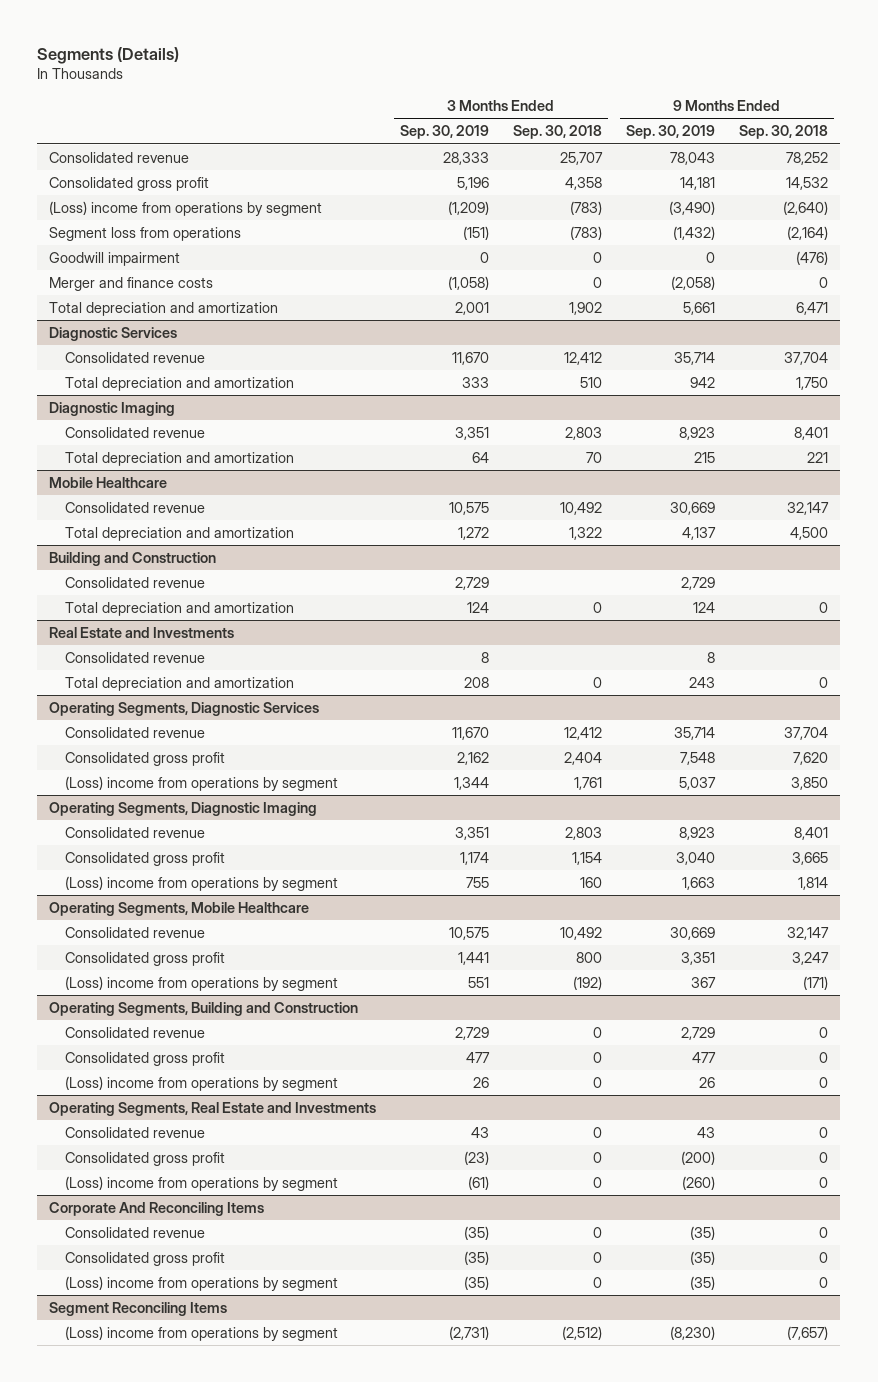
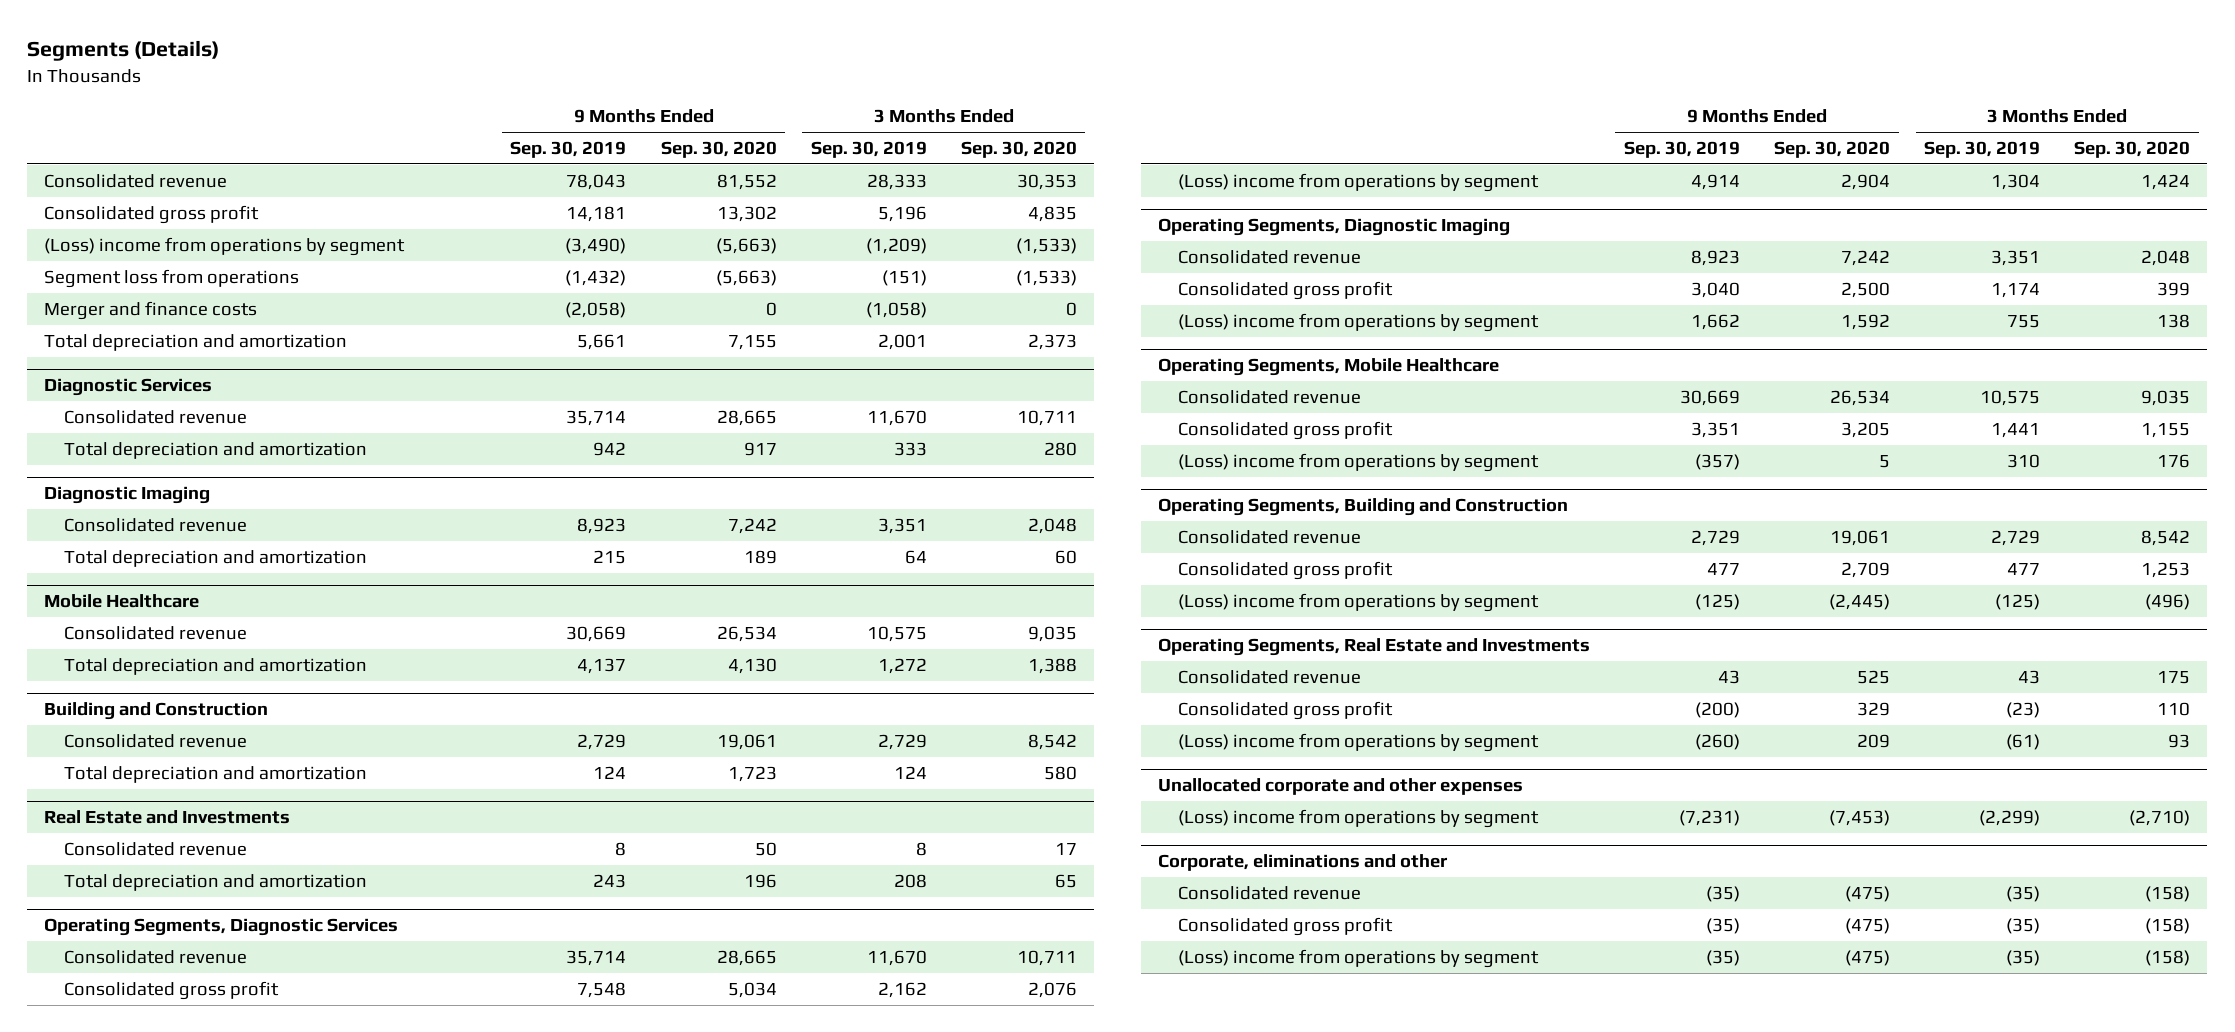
[513,125,603,140] Sep. 30, 2018 -> none
[739,125,829,140] Sep. 30, 2018 -> none
none -> [660,141,777,159] Sep. 30, 2020
none -> [960,141,1077,159] Sep. 30, 2020
[49,251,181,266] Goodwill impairment -> none
[454,776,490,790] 1,344 -> [1991,173,2041,190] 1,304
[679,776,717,790] 5,037 -> [1690,173,1740,190] 4,914
[682,876,716,890] 1,663 -> [1690,313,1740,330] 1,662
[468,976,490,988] 551 -> [2007,453,2041,468] 310
[691,976,717,988] 367 -> [1694,453,1740,470] (357)
[473,1076,490,1088] 26 -> [1995,593,2041,610] (125)
[699,1076,716,1088] 26 -> [1694,593,1740,610] (125)
[49,1201,265,1216] Corporate And Reconciling Items -> none
none -> [1157,778,1523,796] Unallocated corporate and other expenses
none -> [1177,808,1539,828] (Loss) income from operations by segment
none -> [1157,854,1448,872] Corporate, eliminations and other
[49,1301,228,1316] Segment Reconciling Items -> none
[64,1325,338,1341] (Loss) income from operations by segment -> none

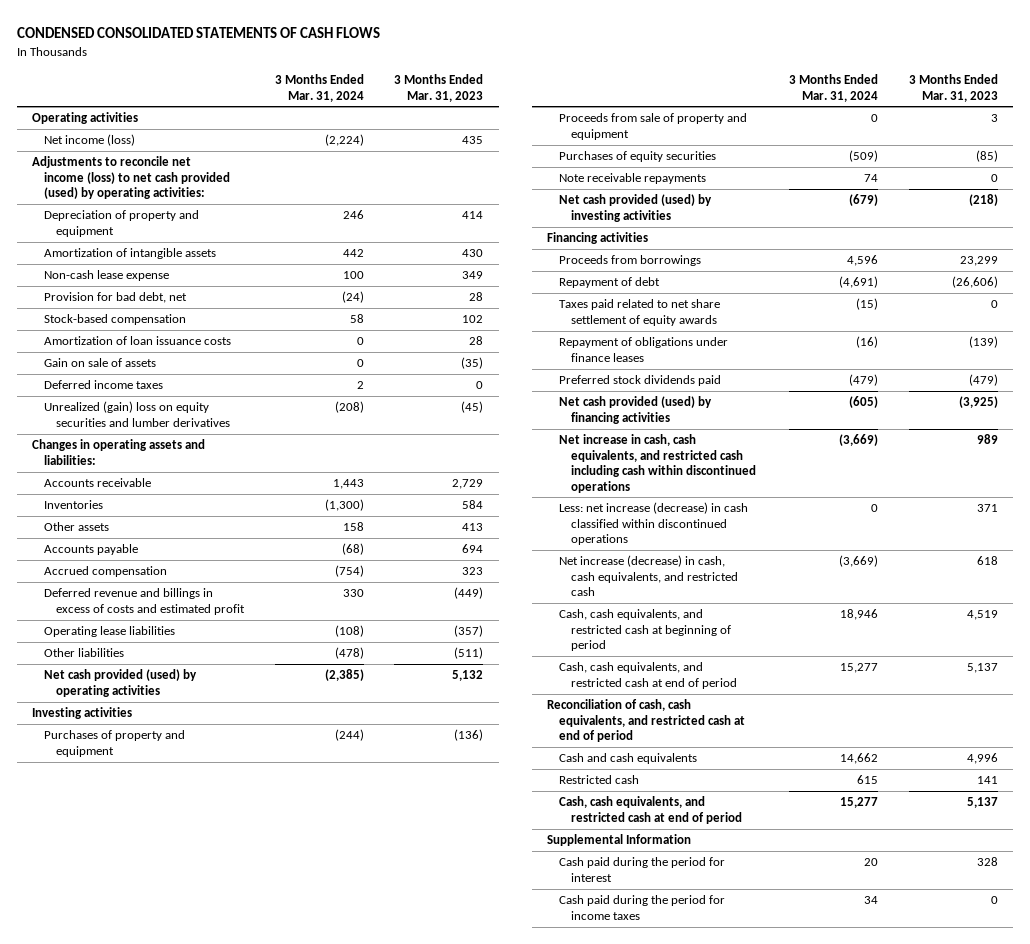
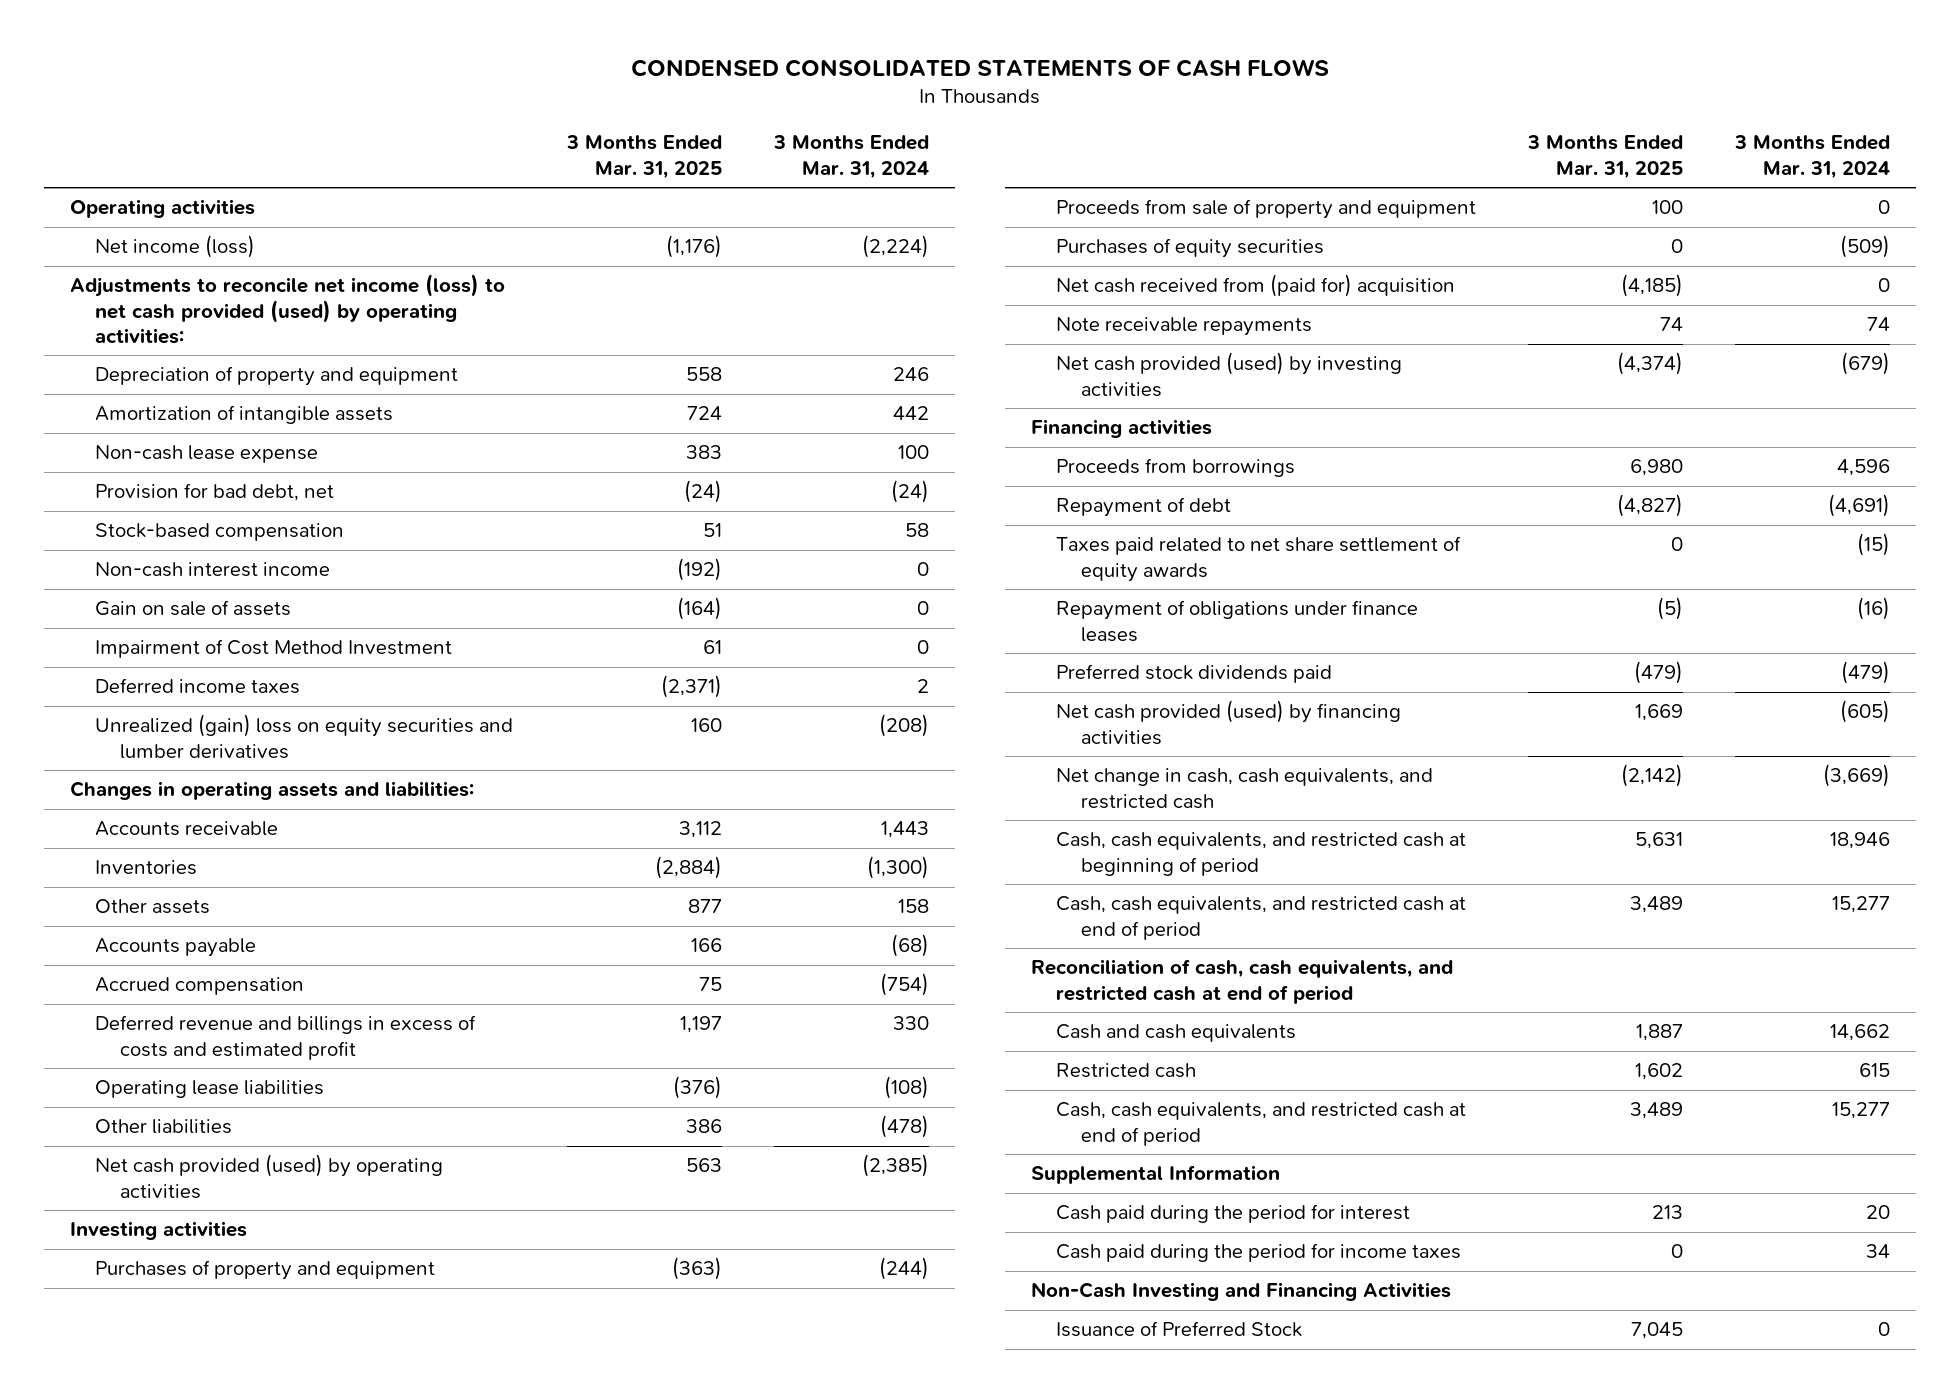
[394,74,484,102] 3 Months Ended Mar. 31, 2023 -> none
none -> [565,135,722,179] 3 Months Ended Mar. 31, 2025
[44,336,232,346] Amortization of loan issuance costs -> none
none -> [94,562,330,578] Non-cash interest income
none -> [94,639,452,659] Impairment of Cost Method Investment
none -> [1056,274,1456,298] Net cash received from (paid for) acquisition
[558,434,756,493] Net increase in cash, cash equivalents, and restricted cash including cash within discontinued operations -> none
[558,502,748,546] Less: net increase (decrease) in cash classified within discontinued operations -> none
[558,555,738,597] Net increase (decrease) in cash, cash equivalents, and restricted cash -> [1056,768,1434,809] Net change in cash, cash equivalents, and restricted cash
none -> [1031,1282,1452,1302] Non-Cash Investing and Financing Activities
none -> [1056,1321,1303,1338] Issuance of Preferred Stock

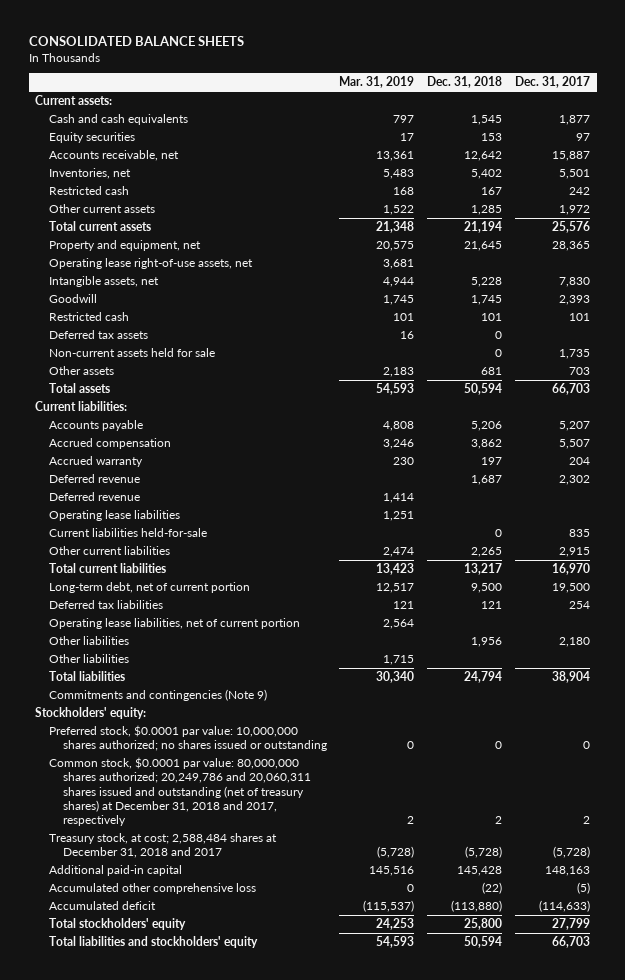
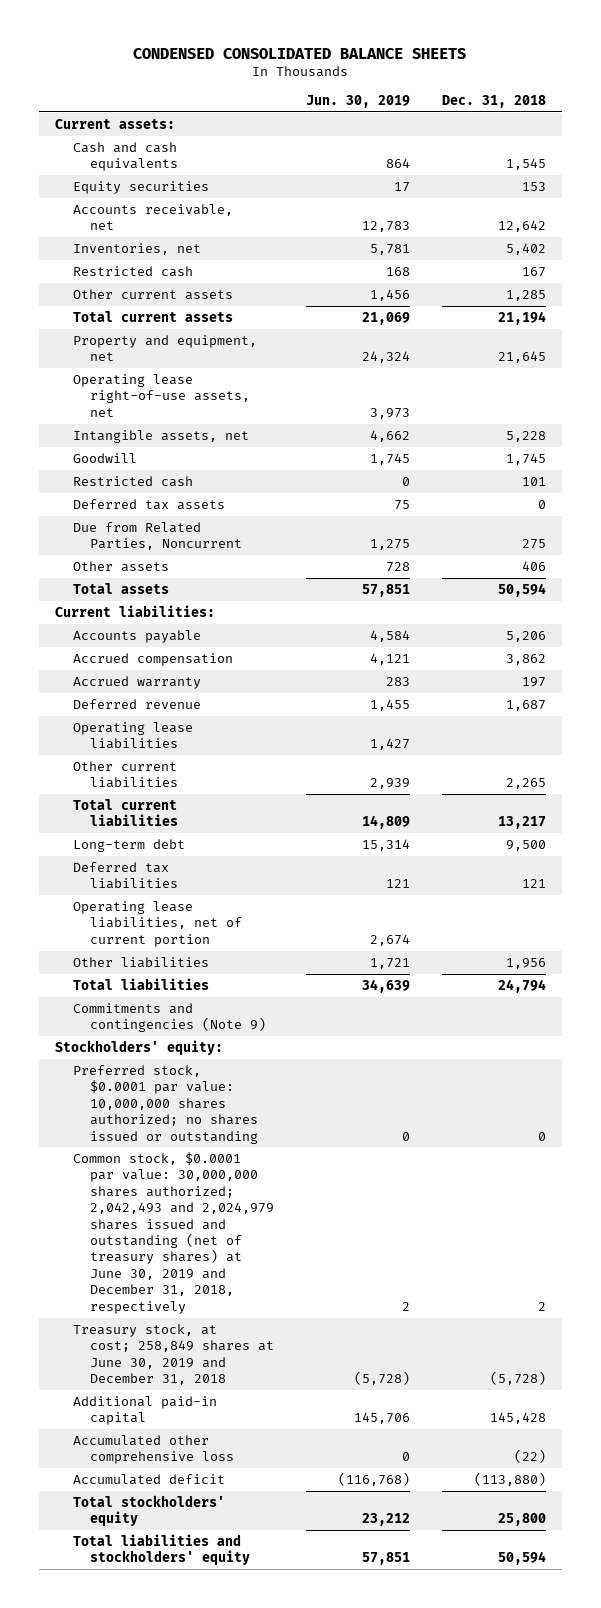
[28,36,244,47] CONSOLIDATED BALANCE SHEETS -> [133,47,467,59] CONDENSED CONSOLIDATED BALANCE SHEETS
[339,76,415,89] Mar. 31, 2019 -> none
[515,76,591,89] Dec. 31, 2017 -> none
none -> [306,94,411,108] Jun. 30, 2019
[48,348,215,358] Non-current assets held for sale -> none
none -> [72,521,243,551] Due from Related Parties, Noncurrent
[481,367,503,376] 681 -> [522,560,547,571] 406
[48,492,140,502] Deferred revenue -> none
[48,528,207,538] Current liabilities held-for-sale -> none
[48,582,250,594] Long-term debt, net of current portion -> [72,838,185,852] Long-term debt
[48,654,129,664] Other liabilities -> none
[48,757,311,827] Common stock, $0.0001 par value: 80,000,000 shares authorized; 20,249,786 and 20,060,311 shares issued and outstanding (net of treasury shares) at December 31, 2018 and 2017, respectively -> [72,1151,275,1314] Common stock, $0.0001 par value: 30,000,000 shares authorized; 2,042,493 and 2,024,979 shares issued and outstanding (net of treasury shares) at June 30, 2019 and December 31, 2018, respectively
[48,833,277,859] Treasury stock, at cost; 2,588,484 shares at December 31, 2018 and 2017 -> [72,1323,275,1386] Treasury stock, at cost; 258,849 shares at June 30, 2019 and December 31, 2018

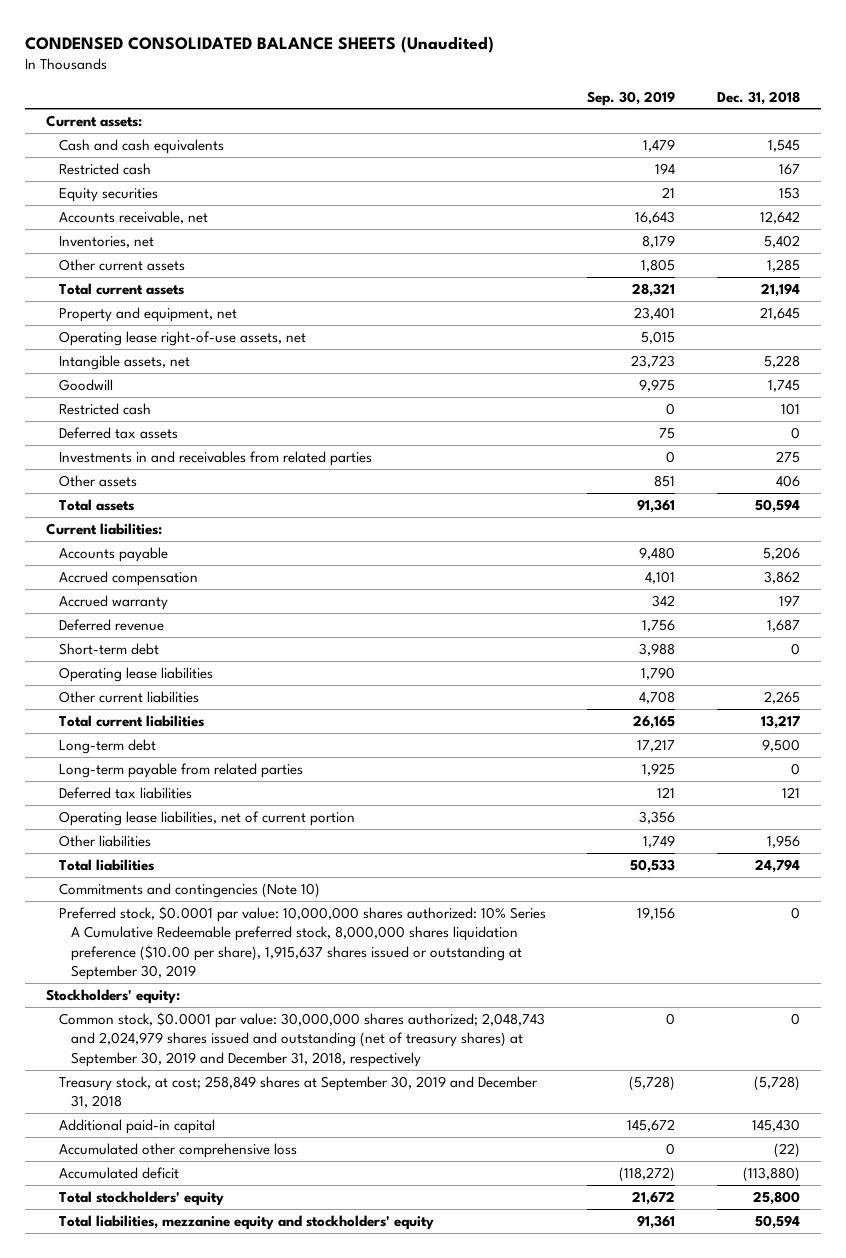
[133,47,467,59] CONDENSED CONSOLIDATED BALANCE SHEETS -> [25,35,495,53] CONDENSED CONSOLIDATED BALANCE SHEETS (Unaudited)
[306,94,411,108] Jun. 30, 2019 -> none
none -> [587,90,676,106] Sep. 30, 2019
[72,265,193,277] Restricted cash -> [58,162,151,175] Restricted cash
[72,521,243,551] Due from Related Parties, Noncurrent -> [58,450,372,466] Investments in and receivables from related parties
none -> [58,642,159,655] Short-term debt
none -> [58,762,303,778] Long-term payable from related parties
[72,1002,267,1033] Commitments and contingencies (Note 9) -> [58,882,320,898] Commitments and contingencies (Note 10)
none -> [58,905,546,981] Preferred stock, $0.0001 par value: 10,000,000 shares authorized: 10% Series A Cumulative Redeemable preferred stock, 8,000,000 shares liquidation preference ($10.00 per share), 1,915,637 shares issued or outstanding at September 30, 2019
[72,1064,259,1144] Preferred stock, $0.0001 par value: 10,000,000 shares authorized; no shares issued or outstanding -> none
[72,1151,275,1314] Common stock, $0.0001 par value: 30,000,000 shares authorized; 2,042,493 and 2,024,979 shares issued and outstanding (net of treasury shares) at June 30, 2019 and December 31, 2018, respectively -> [58,1011,545,1067] Common stock, $0.0001 par value: 30,000,000 shares authorized; 2,048,743 and 2,024,979 shares issued and outstanding (net of treasury shares) at September 30, 2019 and December 31, 2018, respectively
[538,1301,547,1311] 2 -> [790,1012,800,1025] 0
[72,1323,275,1386] Treasury stock, at cost; 258,849 shares at June 30, 2019 and December 31, 2018 -> [58,1075,538,1109] Treasury stock, at cost; 258,849 shares at September 30, 2019 and December 31, 2018
[490,1412,547,1425] 145,428 -> [751,1118,800,1132] 145,430
[72,1533,251,1566] Total liabilities and stockholders' equity -> [58,1214,434,1230] Total liabilities, mezzanine equity and stockholders' equity

